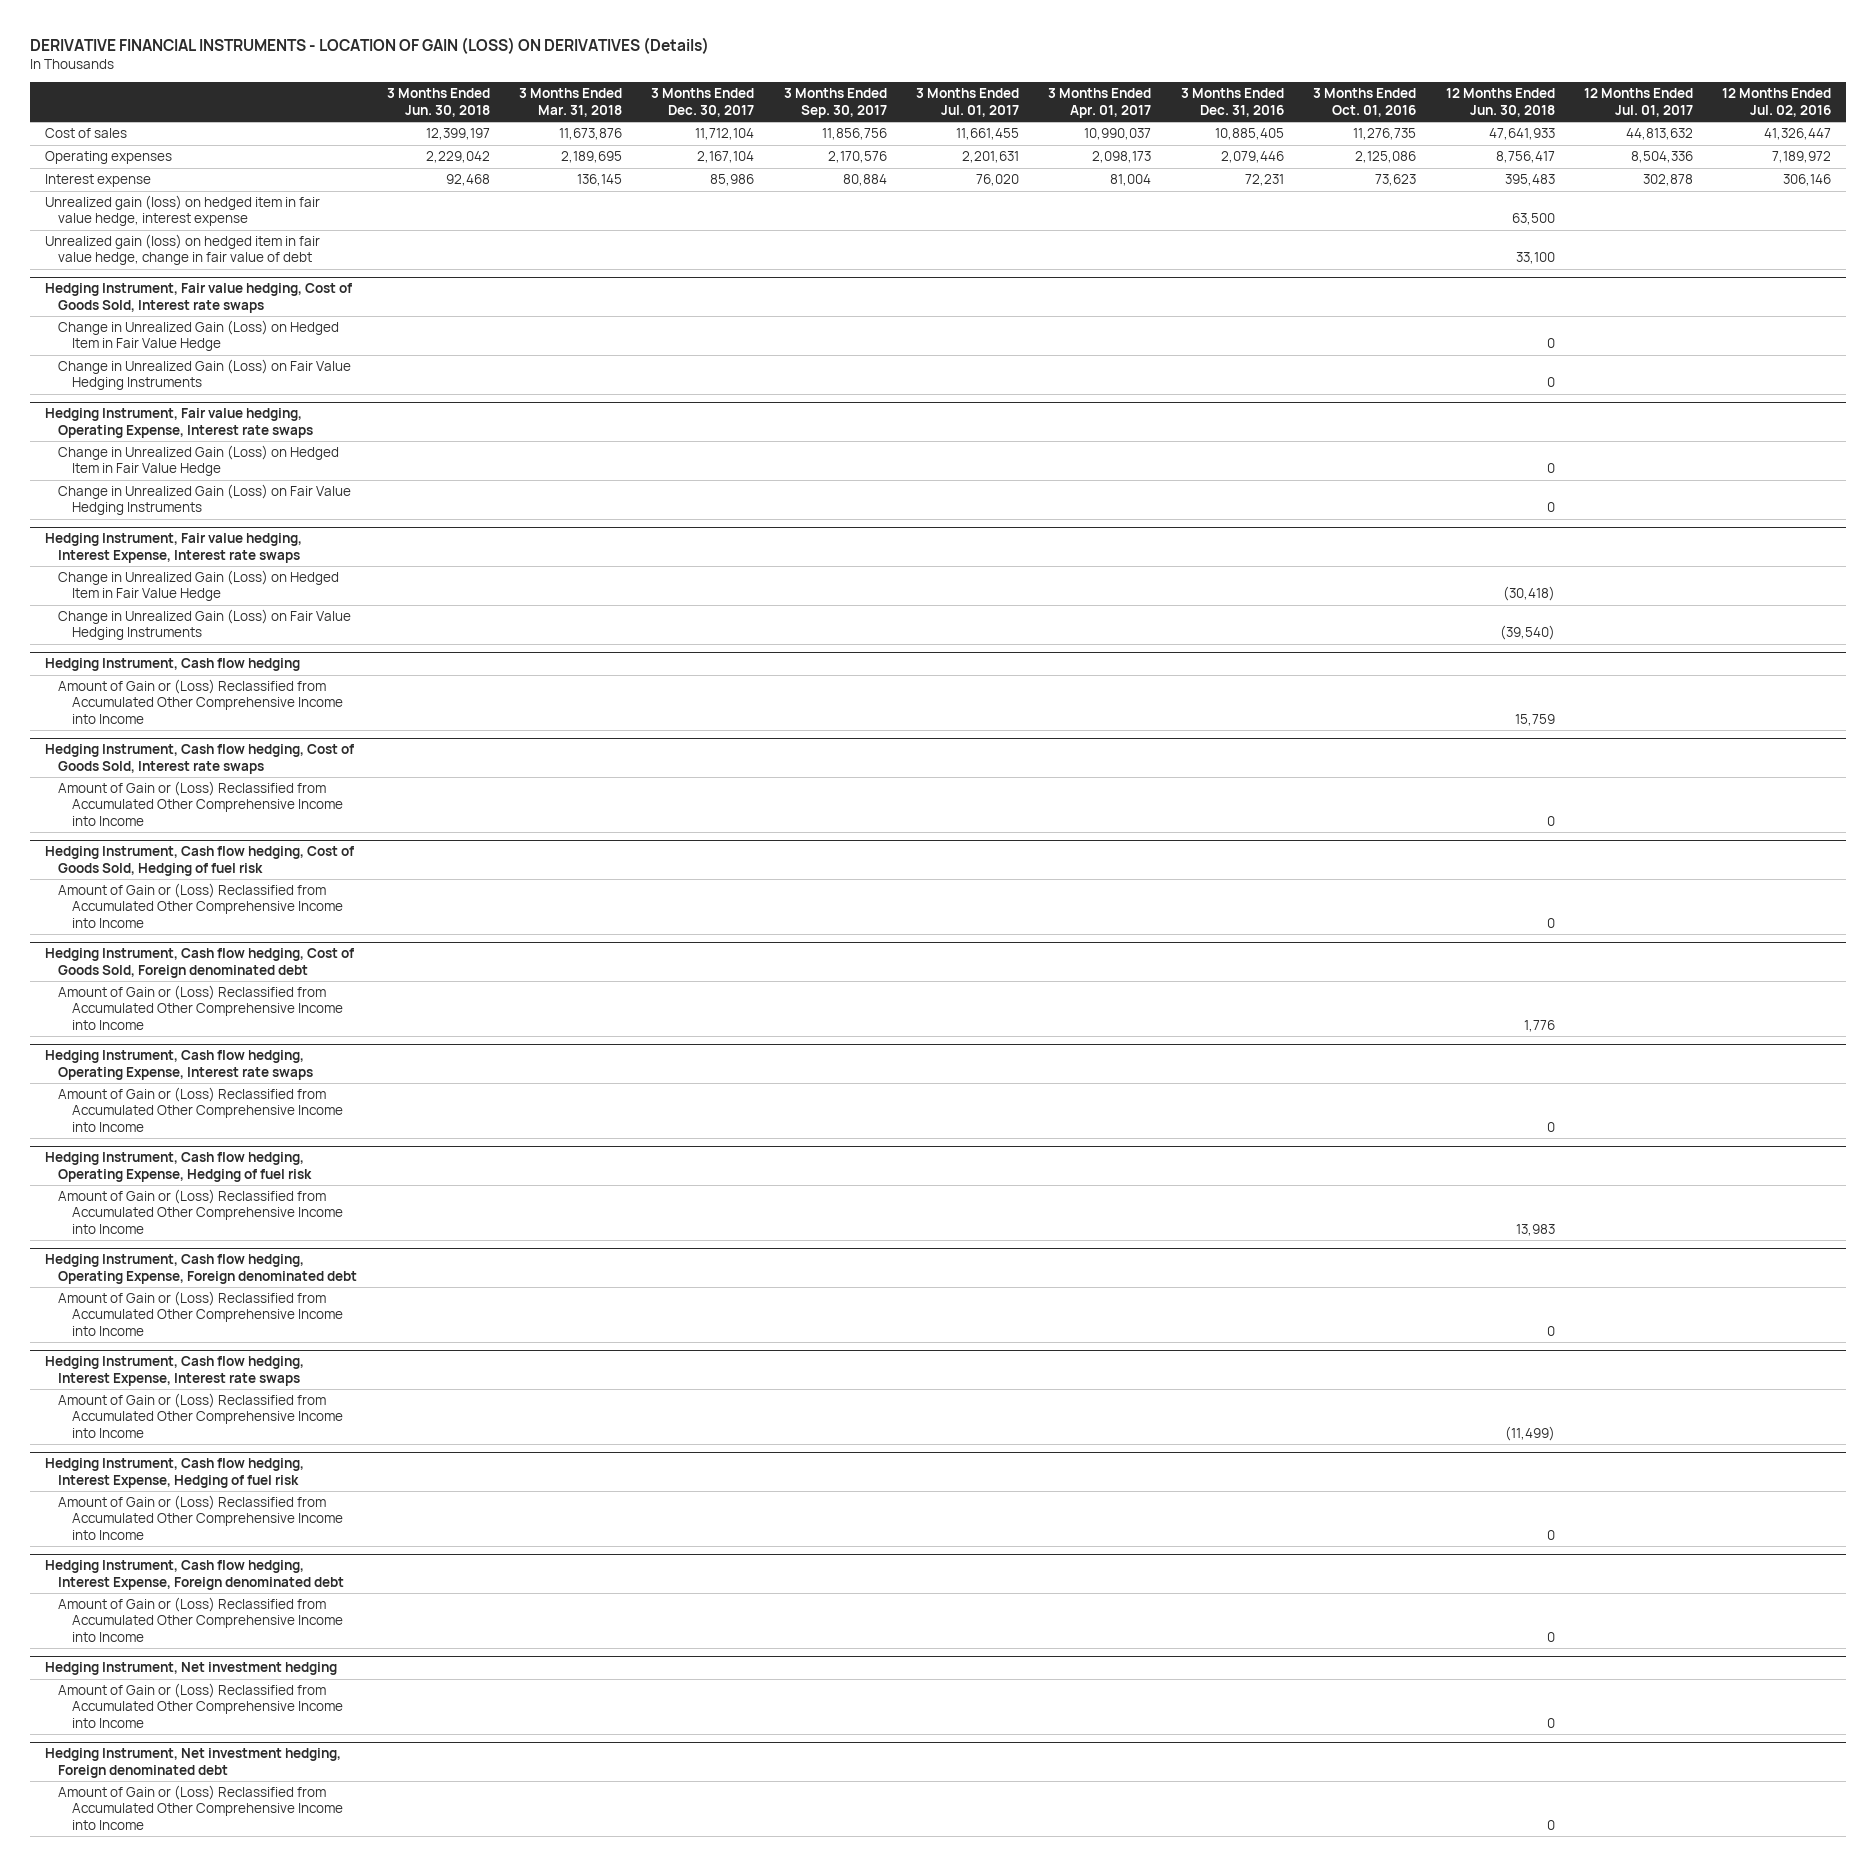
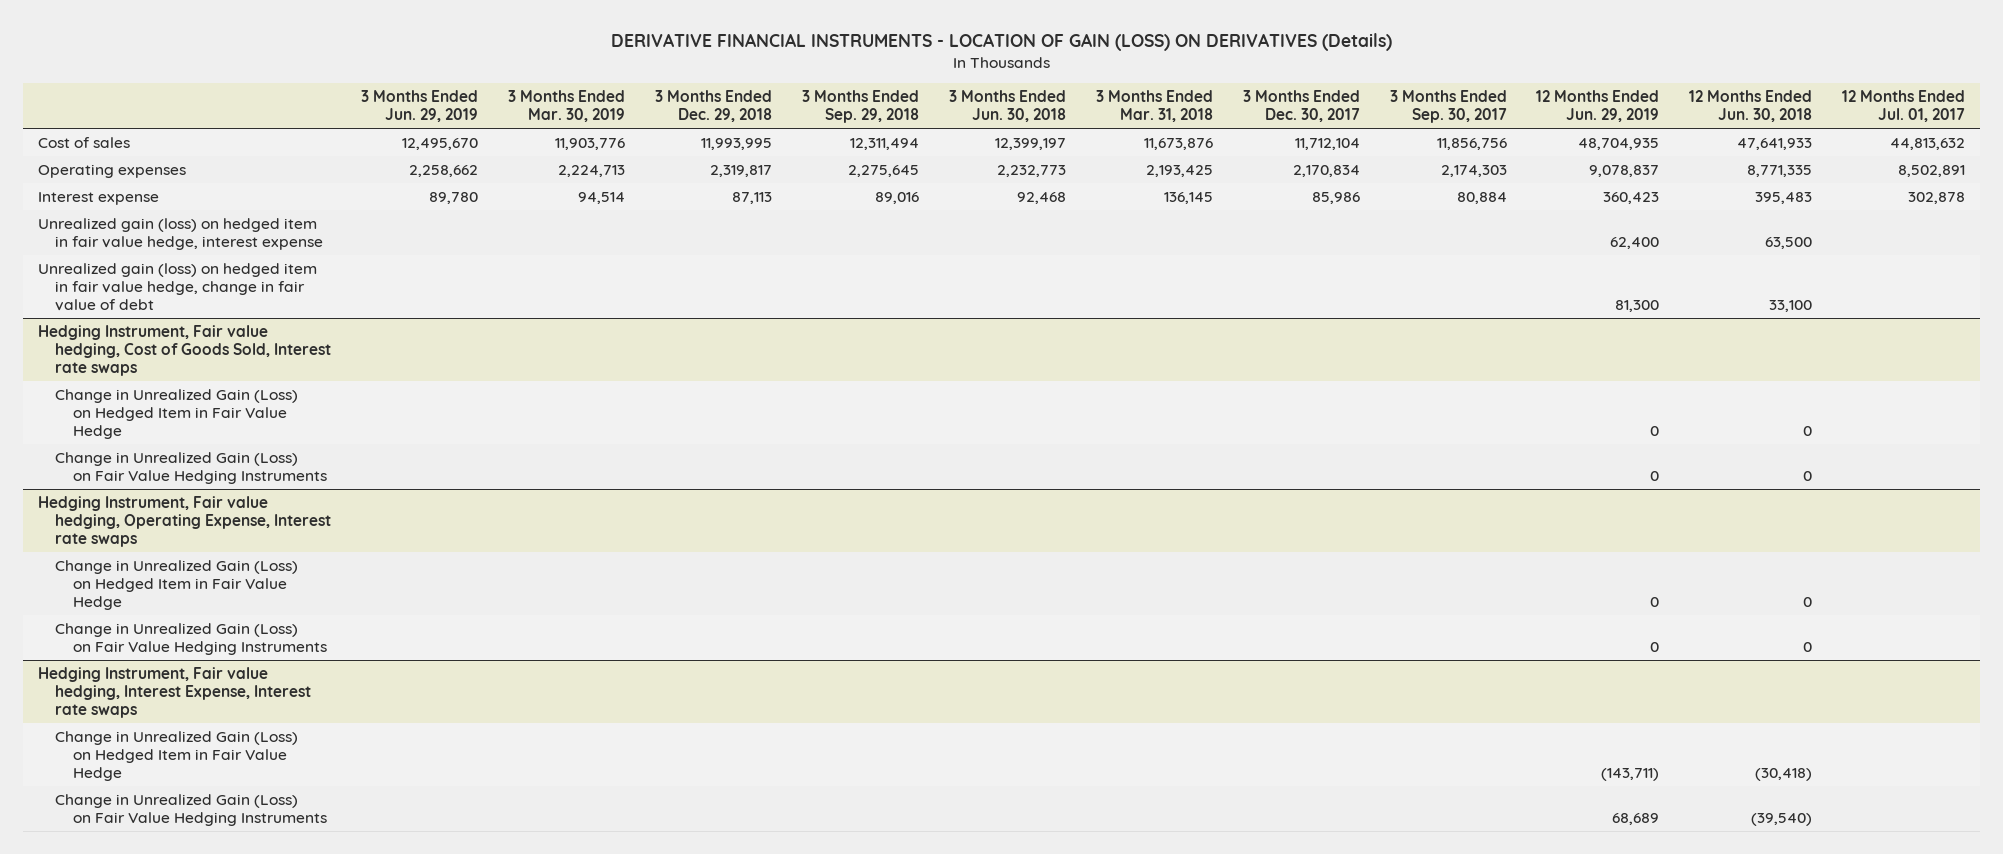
[916,88,1020,117] 3 Months Ended Jul. 01, 2017 -> none
[1048,88,1152,118] 3 Months Ended Apr. 01, 2017 -> none
[1180,88,1284,117] 3 Months Ended Dec. 31, 2016 -> none
[1313,88,1417,117] 3 Months Ended Oct. 01, 2016 -> none
[1722,88,1832,117] 12 Months Ended Jul. 02, 2016 -> none
none -> [361,90,479,123] 3 Months Ended Jun. 29, 2019
none -> [508,90,626,123] 3 Months Ended Mar. 30, 2019
none -> [655,90,773,123] 3 Months Ended Dec. 29, 2018
none -> [801,90,919,124] 3 Months Ended Sep. 29, 2018
none -> [1536,90,1660,123] 12 Months Ended Jun. 29, 2019
[425,151,490,164] 2,229,042 -> [996,164,1066,177] 2,232,773
[560,151,622,164] 2,189,695 -> [1145,164,1213,177] 2,193,425
[697,151,755,164] 2,167,104 -> [1292,164,1360,177] 2,170,834
[827,151,887,164] 2,170,576 -> [1440,164,1507,177] 2,174,303
[1495,151,1555,164] 8,756,417 -> [1747,164,1813,177] 8,771,335
[1630,151,1693,164] 8,504,336 -> [1898,164,1966,177] 8,502,891
[44,658,300,672] Hedging Instrument, Cash flow hedging -> none
[58,679,343,724] Amount of Gain or (Loss) Reclassified from Accumulated Other Comprehensive Income into Income -> none
[44,744,354,774] Hedging Instrument, Cash flow hedging, Cost of Goods Sold, Interest rate swaps -> none
[58,781,343,826] Amount of Gain or (Loss) Reclassified from Accumulated Other Comprehensive Income into Income -> none
[44,846,354,876] Hedging Instrument, Cash flow hedging, Cost of Goods Sold, Hedging of fuel risk -> none
[58,883,343,928] Amount of Gain or (Loss) Reclassified from Accumulated Other Comprehensive Income into Income -> none
[44,948,354,978] Hedging Instrument, Cash flow hedging, Cost of Goods Sold, Foreign denominated debt -> none
[58,985,343,1030] Amount of Gain or (Loss) Reclassified from Accumulated Other Comprehensive Income into Income -> none
[44,1050,314,1080] Hedging Instrument, Cash flow hedging, Operating Expense, Interest rate swaps -> none
[58,1087,343,1132] Amount of Gain or (Loss) Reclassified from Accumulated Other Comprehensive Income into Income -> none
[44,1152,313,1182] Hedging Instrument, Cash flow hedging, Operating Expense, Hedging of fuel risk -> none
[58,1189,343,1234] Amount of Gain or (Loss) Reclassified from Accumulated Other Comprehensive Income into Income -> none
[44,1254,358,1284] Hedging Instrument, Cash flow hedging, Operating Expense, Foreign denominated debt -> none
[58,1291,343,1336] Amount of Gain or (Loss) Reclassified from Accumulated Other Comprehensive Income into Income -> none
[44,1356,304,1386] Hedging Instrument, Cash flow hedging, Interest Expense, Interest rate swaps -> none
[58,1393,343,1438] Amount of Gain or (Loss) Reclassified from Accumulated Other Comprehensive Income into Income -> none
[44,1458,304,1488] Hedging Instrument, Cash flow hedging, Interest Expense, Hedging of fuel risk -> none
[58,1495,343,1540] Amount of Gain or (Loss) Reclassified from Accumulated Other Comprehensive Income into Income -> none
[44,1560,345,1590] Hedging Instrument, Cash flow hedging, Interest Expense, Foreign denominated debt -> none
[58,1597,343,1642] Amount of Gain or (Loss) Reclassified from Accumulated Other Comprehensive Income into Income -> none
[44,1662,337,1676] Hedging Instrument, Net investment hedging -> none
[58,1683,343,1728] Amount of Gain or (Loss) Reclassified from Accumulated Other Comprehensive Income into Income -> none
[44,1748,341,1778] Hedging Instrument, Net investment hedging, Foreign denominated debt -> none
[58,1785,343,1830] Amount of Gain or (Loss) Reclassified from Accumulated Other Comprehensive Income into Income -> none

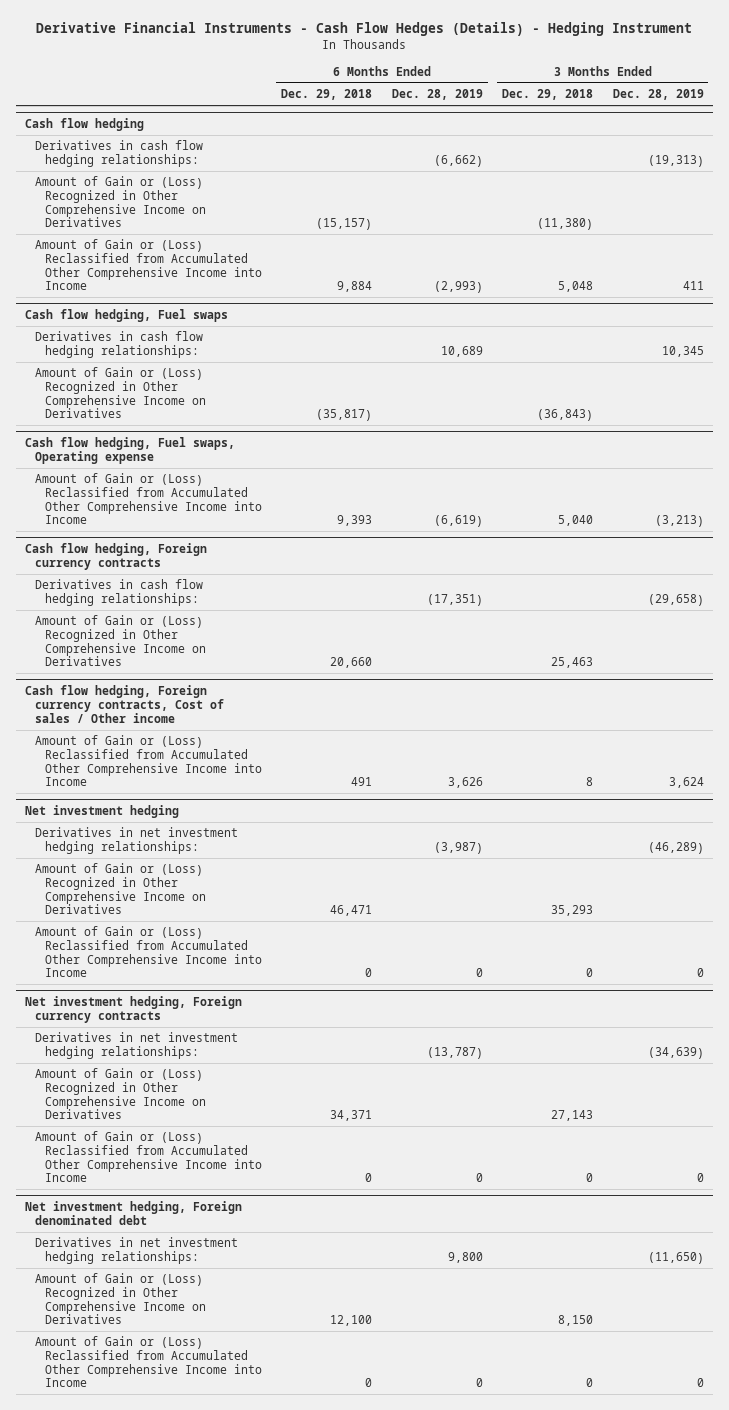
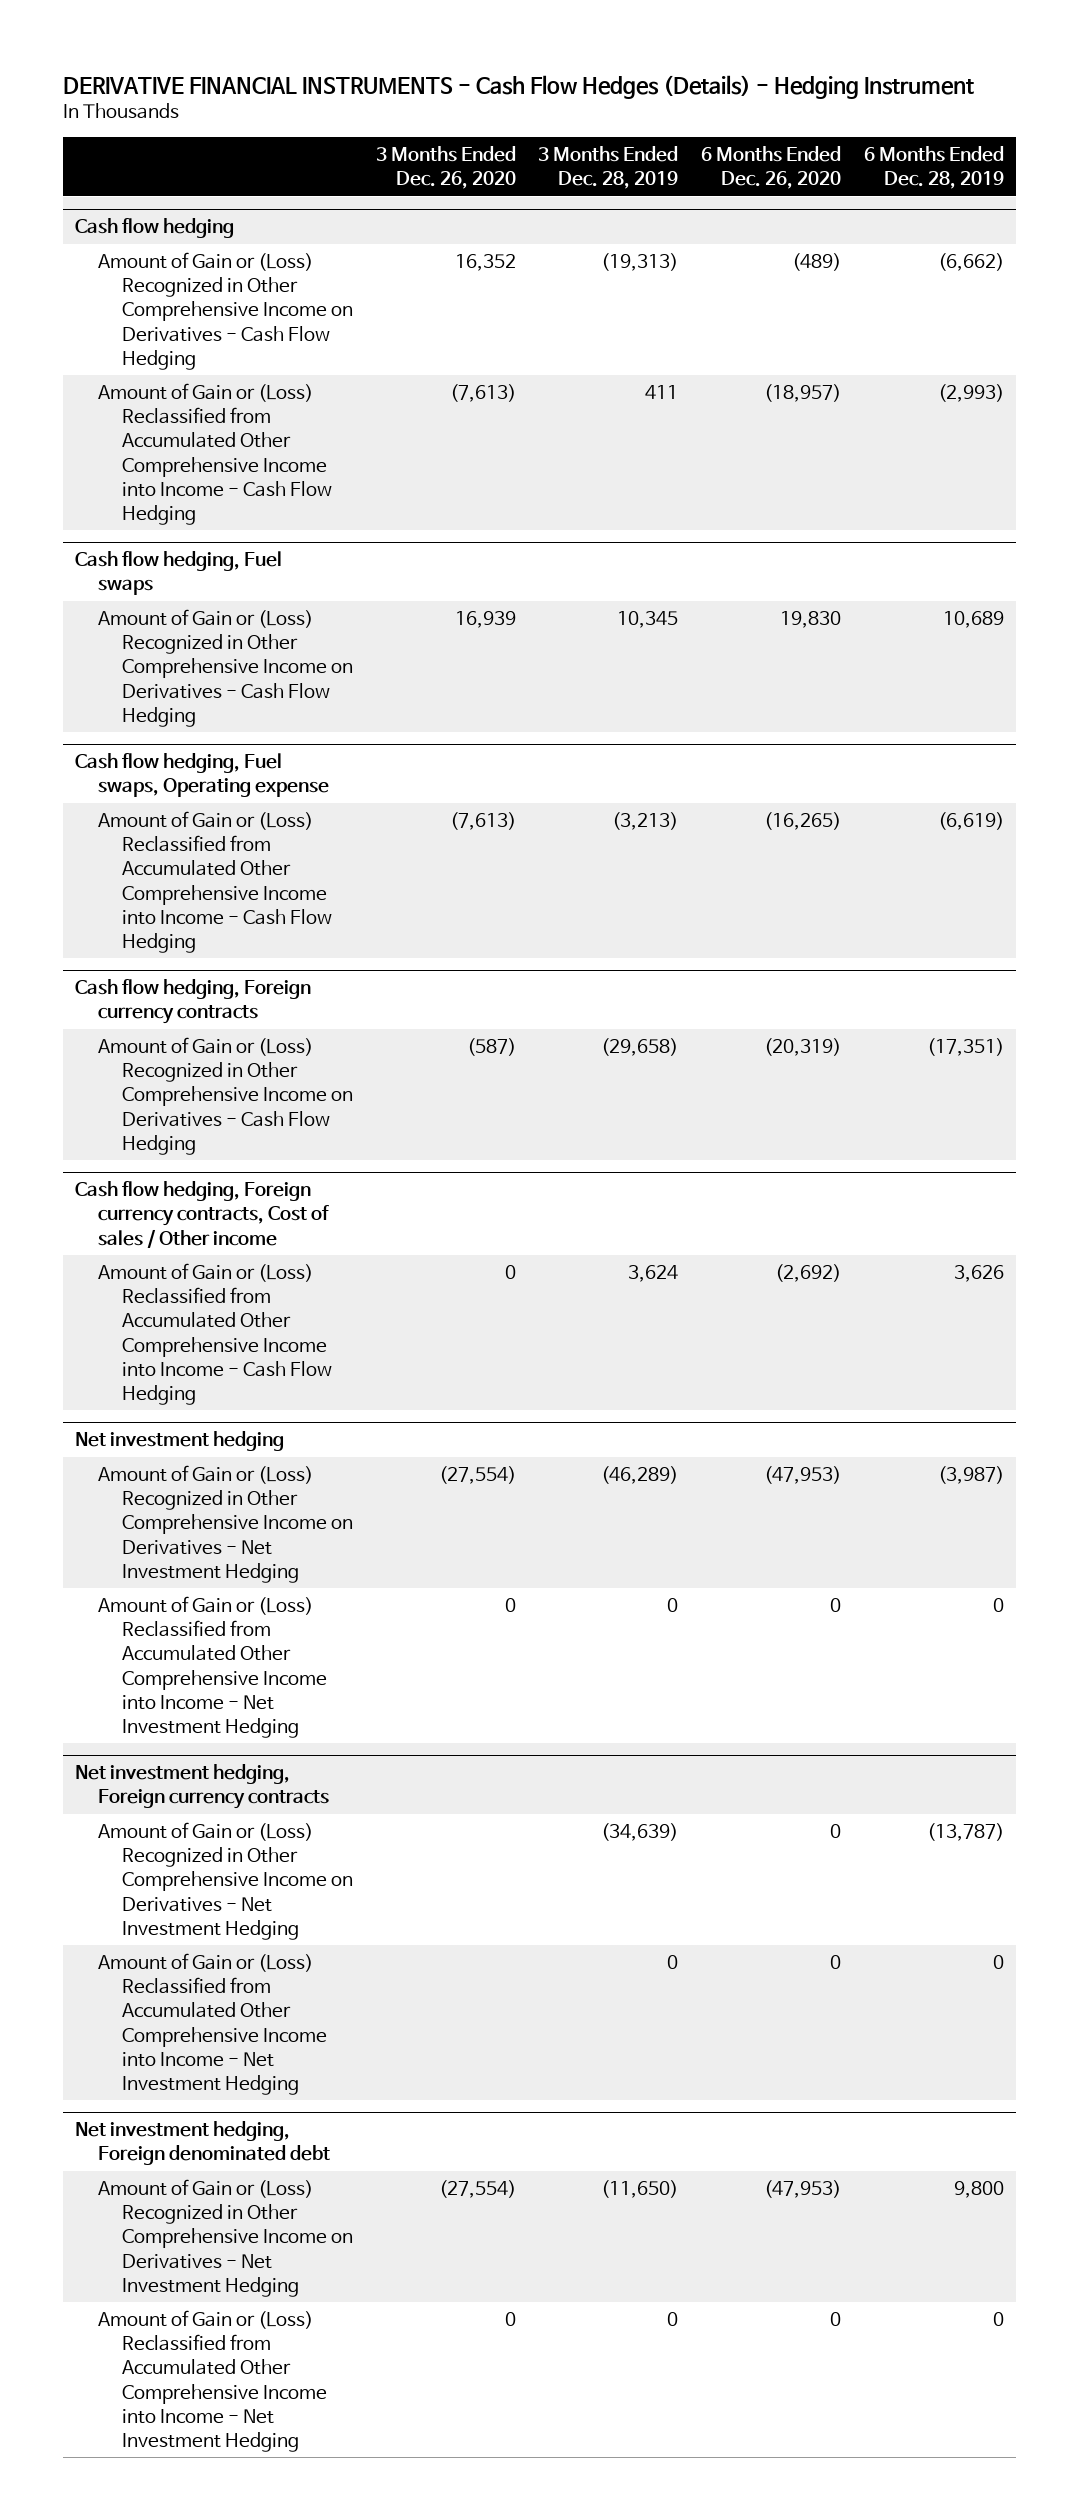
[36,22,693,37] Derivative Financial Instruments - Cash Flow Hedges (Details) - Hedging Instrument -> [63,74,975,99] DERIVATIVE FINANCIAL INSTRUMENTS - Cash Flow Hedges (Details) - Hedging Instrument
[281,89,373,101] Dec. 29, 2018 -> none
[502,89,594,101] Dec. 29, 2018 -> none
none -> [375,146,516,190] 3 Months Ended Dec. 26, 2020
none -> [701,146,842,190] 6 Months Ended Dec. 26, 2020
[35,176,206,228] Amount of Gain or (Loss) Recognized in Other Comprehensive Income on Derivatives -> none
[35,140,204,168] Derivatives in cash flow hedging relationships: -> [98,252,353,370] Amount of Gain or (Loss) Recognized in Other Comprehensive Income on Derivatives - Cash Flow Hedging
[35,239,262,291] Amount of Gain or (Loss) Reclassified from Accumulated Other Comprehensive Income into Income -> [98,383,332,525] Amount of Gain or (Loss) Reclassified from Accumulated Other Comprehensive Income into Income - Cash Flow Hedging
[35,367,206,419] Amount of Gain or (Loss) Recognized in Other Comprehensive Income on Derivatives -> none
[35,331,204,359] Derivatives in cash flow hedging relationships: -> [98,609,353,727] Amount of Gain or (Loss) Recognized in Other Comprehensive Income on Derivatives - Cash Flow Hedging
[35,473,262,525] Amount of Gain or (Loss) Reclassified from Accumulated Other Comprehensive Income into Income -> [98,811,332,953] Amount of Gain or (Loss) Reclassified from Accumulated Other Comprehensive Income into Income - Cash Flow Hedging
[35,615,206,667] Amount of Gain or (Loss) Recognized in Other Comprehensive Income on Derivatives -> none
[35,579,204,607] Derivatives in cash flow hedging relationships: -> [98,1037,353,1155] Amount of Gain or (Loss) Recognized in Other Comprehensive Income on Derivatives - Cash Flow Hedging
[35,735,262,787] Amount of Gain or (Loss) Reclassified from Accumulated Other Comprehensive Income into Income -> [98,1263,332,1405] Amount of Gain or (Loss) Reclassified from Accumulated Other Comprehensive Income into Income - Cash Flow Hedging
[35,863,206,915] Amount of Gain or (Loss) Recognized in Other Comprehensive Income on Derivatives -> none
[35,827,239,855] Derivatives in net investment hedging relationships: -> [98,1465,353,1583] Amount of Gain or (Loss) Recognized in Other Comprehensive Income on Derivatives - Net Investment Hedging
[35,926,262,978] Amount of Gain or (Loss) Reclassified from Accumulated Other Comprehensive Income into Income -> [98,1596,327,1738] Amount of Gain or (Loss) Reclassified from Accumulated Other Comprehensive Income into Income - Net Investment Hedging
[35,1068,206,1120] Amount of Gain or (Loss) Recognized in Other Comprehensive Income on Derivatives -> none
[35,1032,239,1060] Derivatives in net investment hedging relationships: -> [98,1822,353,1940] Amount of Gain or (Loss) Recognized in Other Comprehensive Income on Derivatives - Net Investment Hedging
[35,1131,262,1183] Amount of Gain or (Loss) Reclassified from Accumulated Other Comprehensive Income into Income -> [98,1953,327,2095] Amount of Gain or (Loss) Reclassified from Accumulated Other Comprehensive Income into Income - Net Investment Hedging
[35,1273,206,1325] Amount of Gain or (Loss) Recognized in Other Comprehensive Income on Derivatives -> none
[35,1237,239,1265] Derivatives in net investment hedging relationships: -> [98,2179,353,2297] Amount of Gain or (Loss) Recognized in Other Comprehensive Income on Derivatives - Net Investment Hedging
[35,1336,262,1388] Amount of Gain or (Loss) Reclassified from Accumulated Other Comprehensive Income into Income -> [98,2310,327,2452] Amount of Gain or (Loss) Reclassified from Accumulated Other Comprehensive Income into Income - Net Investment Hedging

